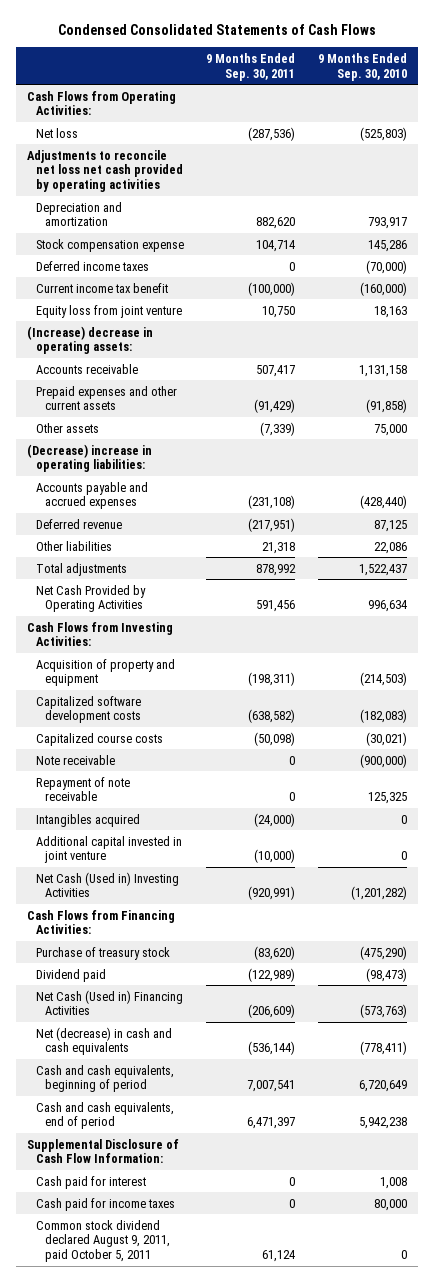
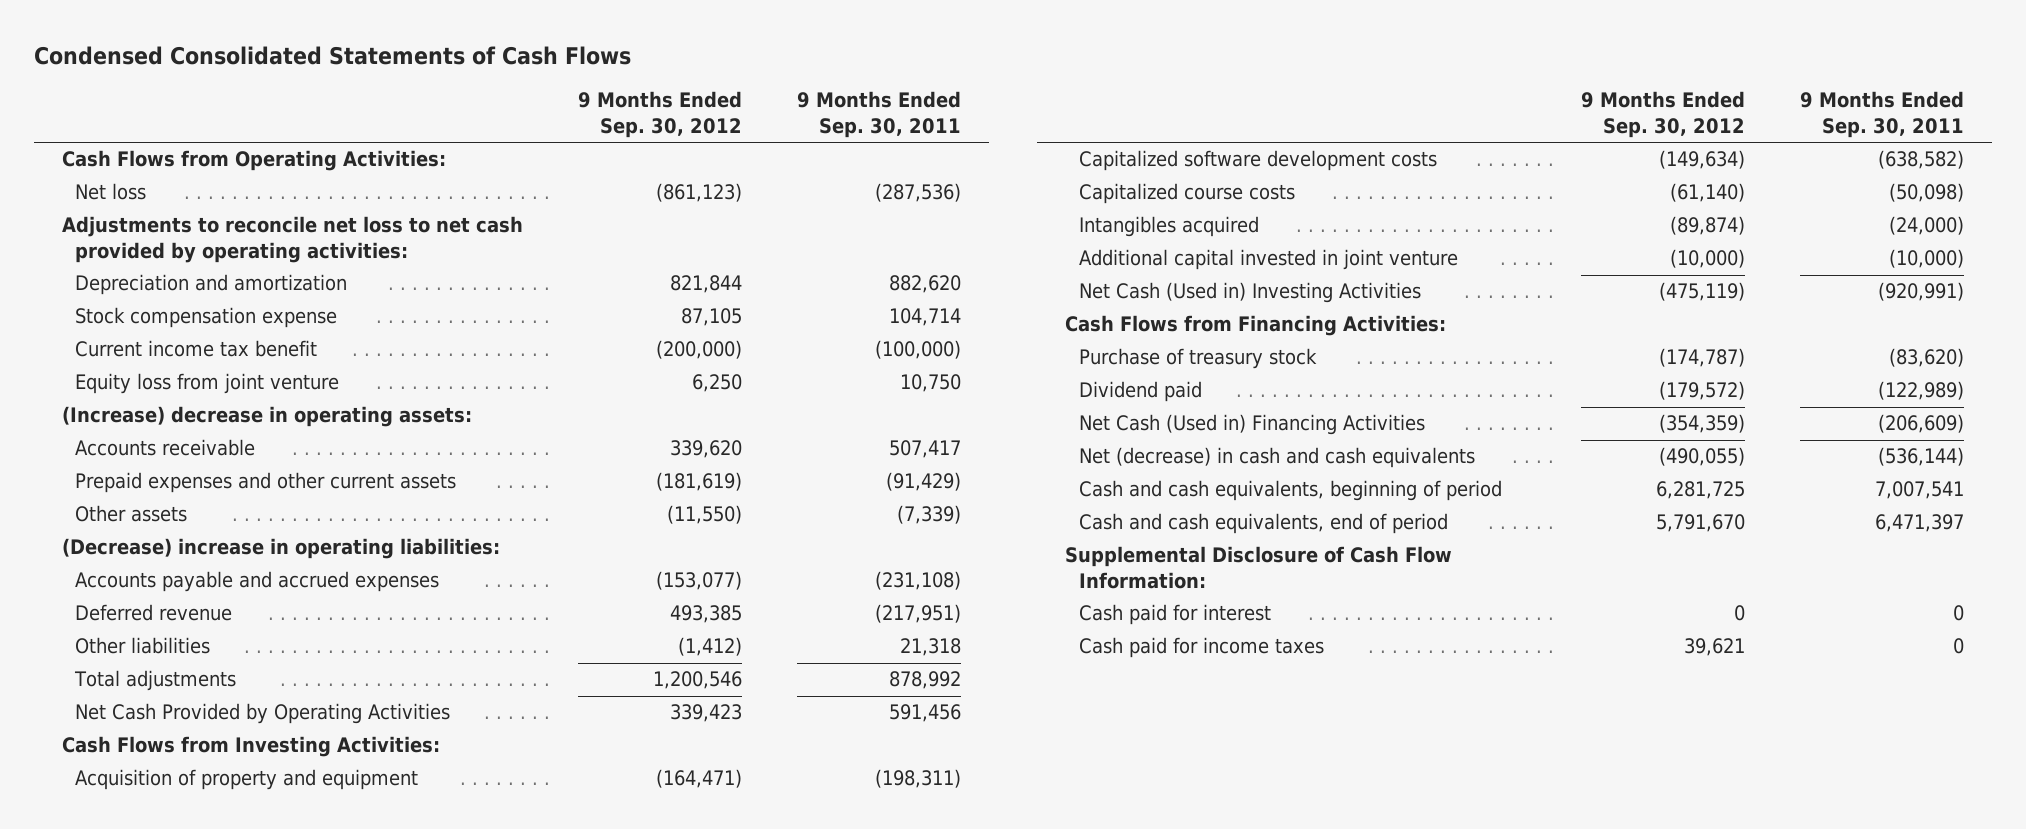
[317,52,407,81] 9 Months Ended Sep. 30, 2010 -> none
none -> [577,91,742,138] 9 Months Ended Sep. 30, 2012
[26,149,184,193] Adjustments to reconcile net loss net cash provided by operating activities -> [61,216,523,263] Adjustments to reconcile net loss to net cash provided by operating activities:
[36,260,150,271] Deferred income taxes -> none
[36,754,116,765] Note receivable -> none
[36,776,131,802] Repayment of note receivable -> none
[36,1219,171,1263] Common stock dividend declared August 9, 2011, paid October 5, 2011 -> none

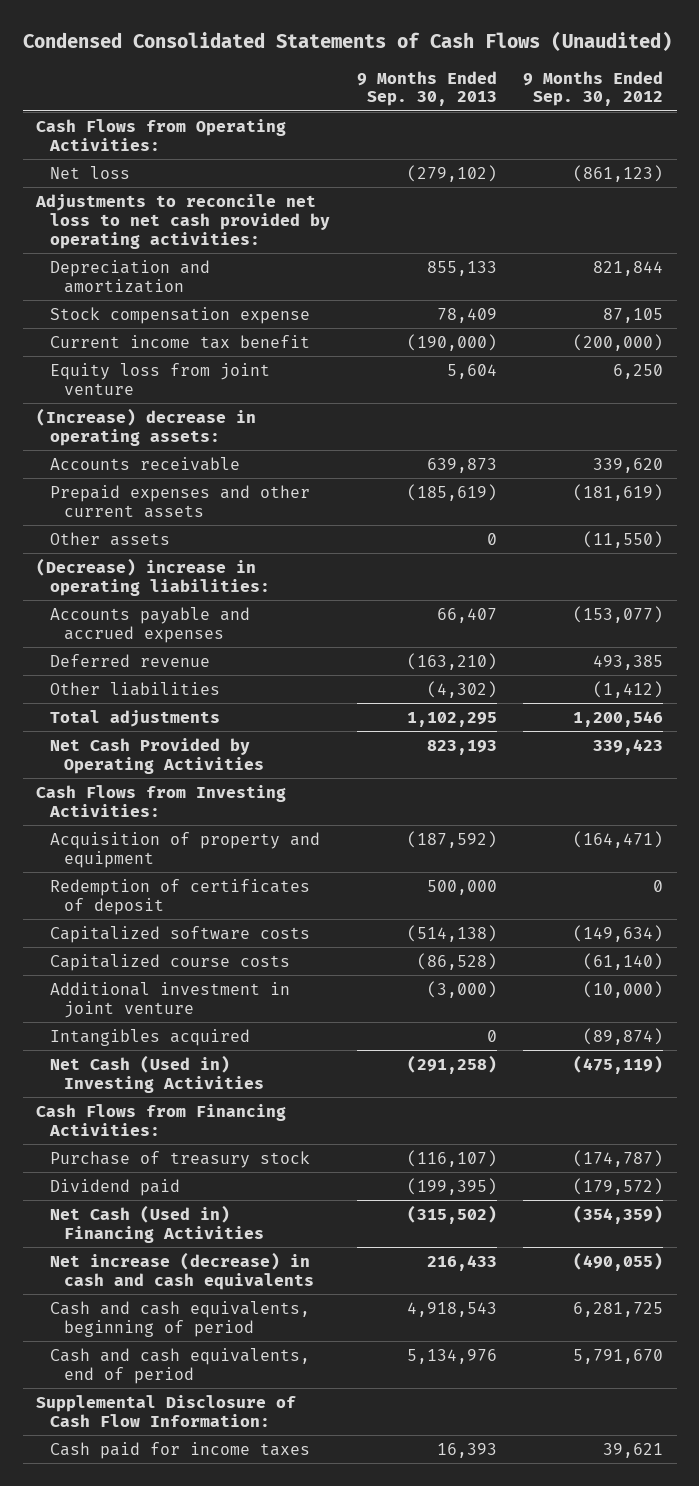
[34,46,632,66] Condensed Consolidated Statements of Cash Flows -> [22,30,672,51] Condensed Consolidated Statements of Cash Flows (Unaudited)
[796,91,961,138] 9 Months Ended Sep. 30, 2011 -> none
none -> [356,70,497,107] 9 Months Ended Sep. 30, 2013
none -> [49,878,310,915] Redemption of certificates of deposit
[1078,150,1437,172] Capitalized software development costs -> [49,925,310,943] Capitalized software costs
none -> [49,981,290,1018] Additional investment in joint venture
[1078,249,1458,271] Additional capital invested in joint venture -> none
[1078,447,1475,469] Net (decrease) in cash and cash equivalents -> [49,1251,314,1290] Net increase (decrease) in cash and cash equivalents
[1078,604,1271,626] Cash paid for interest -> none

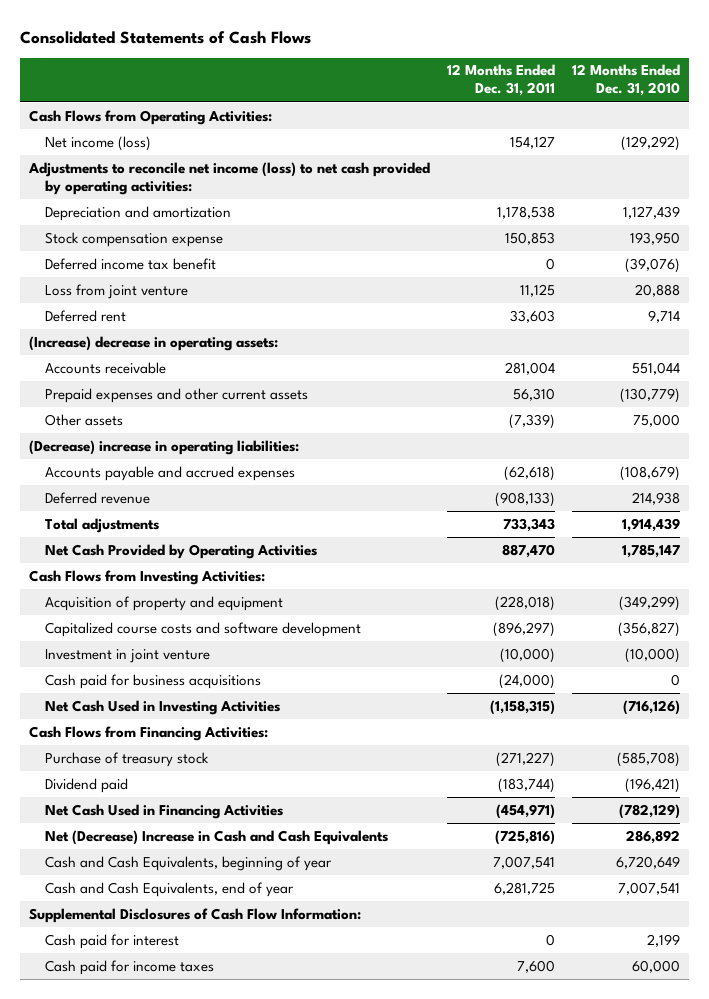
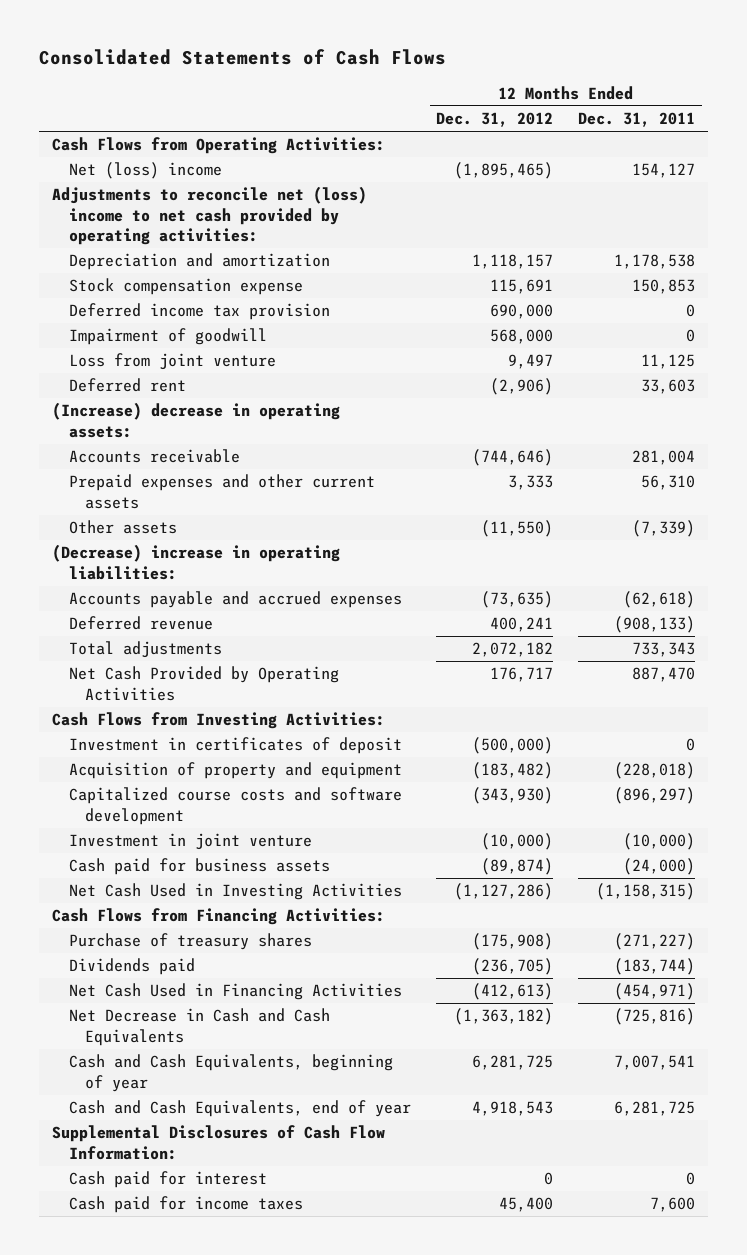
[572,64,681,97] 12 Months Ended Dec. 31, 2010 -> none
none -> [435,112,553,128] Dec. 31, 2012
[45,135,152,151] Net income (loss) -> [68,162,222,180] Net (loss) income
[27,161,430,195] Adjustments to reconcile net income (loss) to net cash provided by operating activities: -> [52,186,368,246] Adjustments to reconcile net (loss) income to net cash provided by operating activities:
[45,257,217,270] Deferred income tax benefit -> [68,303,330,321] Deferred income tax provision
none -> [68,328,267,346] Impairment of goodwill
none -> [68,737,402,755] Investment in certificates of deposit
[45,673,262,689] Cash paid for business acquisitions -> [68,858,330,876] Cash paid for business assets
[45,751,210,767] Purchase of treasury stock -> [68,933,312,951] Purchase of treasury shares
[45,777,129,793] Dividend paid -> [68,958,195,976] Dividends paid
[45,829,389,845] Net (Decrease) Increase in Cash and Cash Equivalents -> [68,1008,330,1046] Net Decrease in Cash and Cash Equivalents

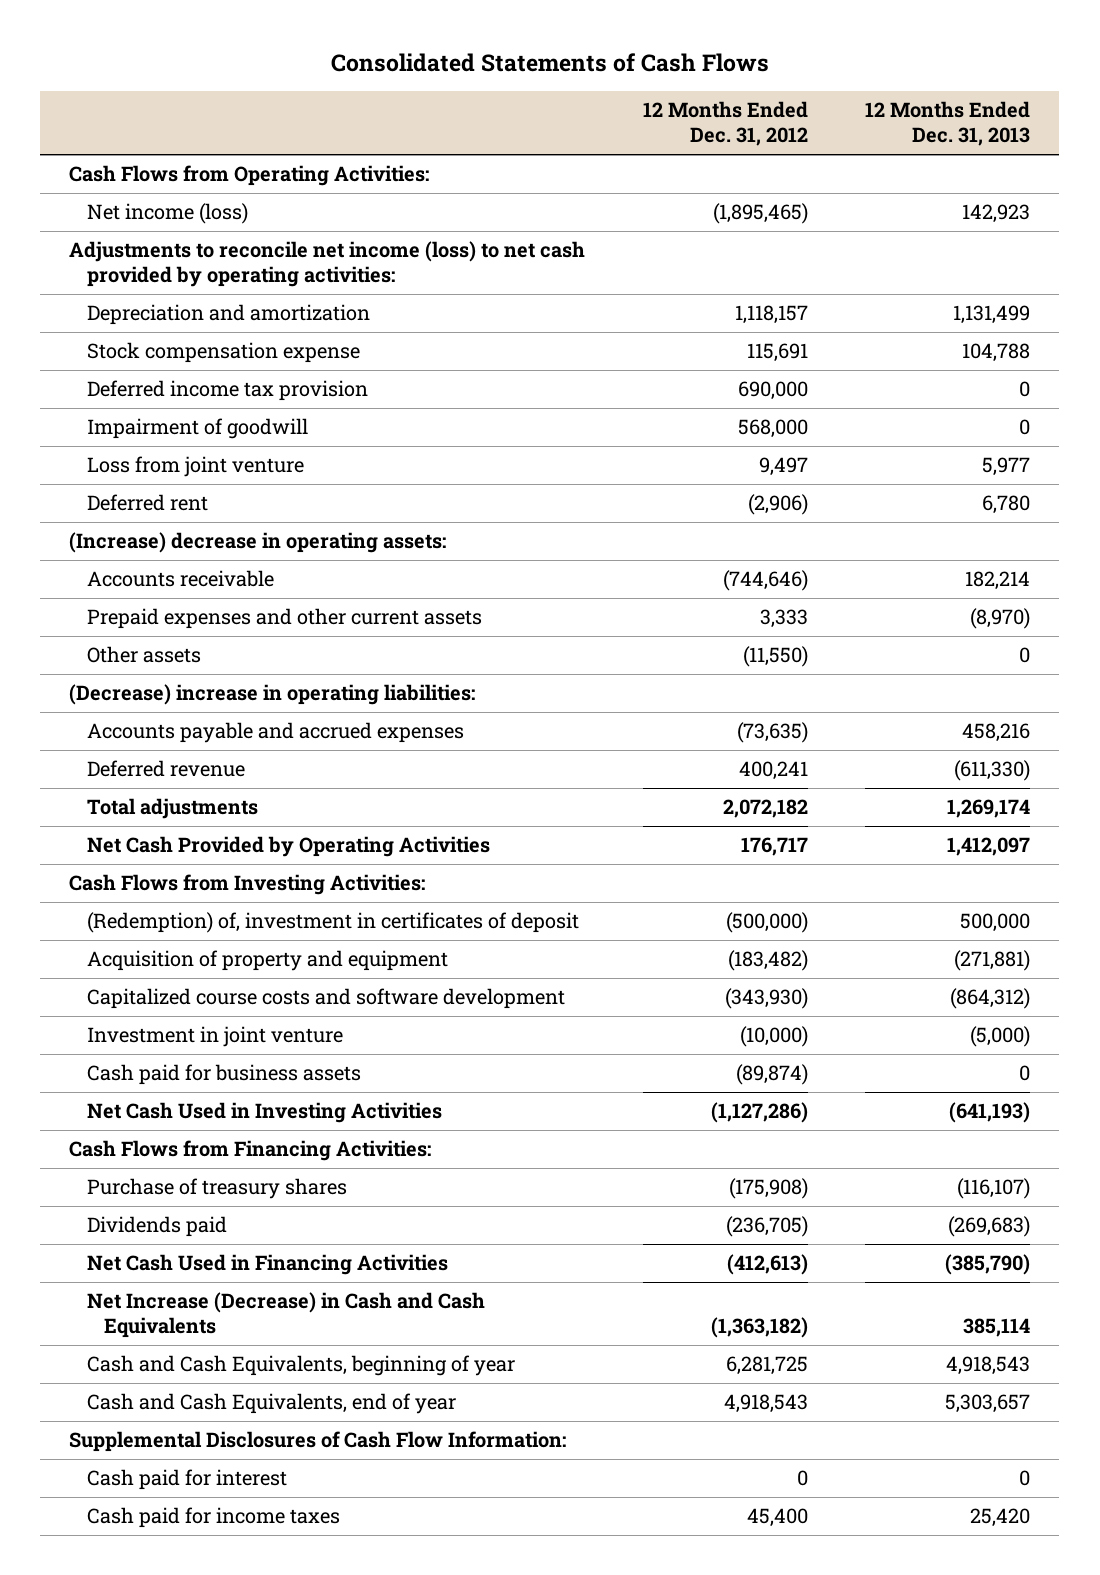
[578,112,696,128] Dec. 31, 2011 -> none
none -> [865,101,1031,147] 12 Months Ended Dec. 31, 2013
[68,162,222,180] Net (loss) income -> [86,203,248,225] Net income (loss)
[52,186,368,246] Adjustments to reconcile net (loss) income to net cash provided by operating activities: -> [69,241,586,288] Adjustments to reconcile net income (loss) to net cash provided by operating activities:
[68,737,402,755] Investment in certificates of deposit -> [86,912,579,934] (Redemption) of, investment in certificates of deposit
[68,1008,330,1046] Net Decrease in Cash and Cash Equivalents -> [86,1292,485,1339] Net Increase (Decrease) in Cash and Cash Equivalents

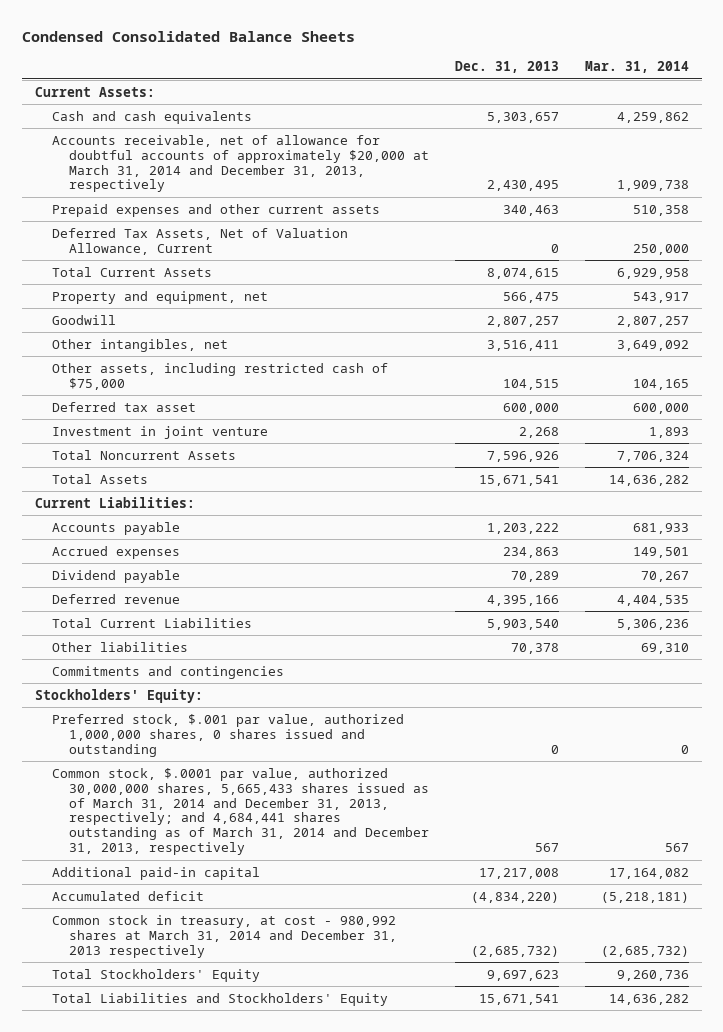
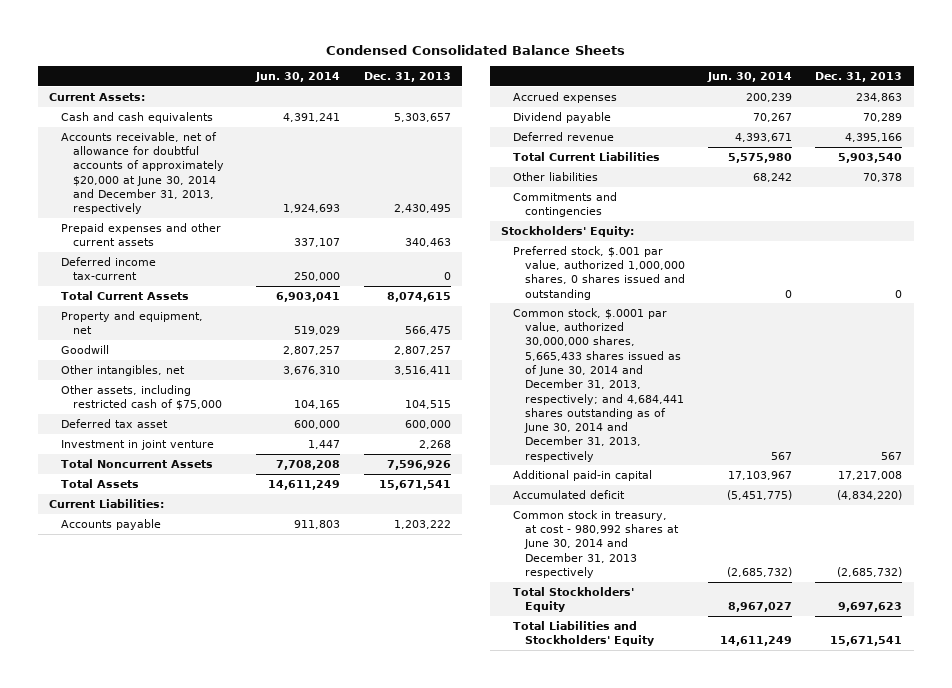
[584,61,689,74] Mar. 31, 2014 -> none
none -> [255,71,341,82] Jun. 30, 2014
[51,134,429,193] Accounts receivable, net of allowance for doubtful accounts of approximately $20,000 at March 31, 2014 and December 31, 2013, respectively -> [61,131,225,215] Accounts receivable, net of allowance for doubtful accounts of approximately $20,000 at June 30, 2014 and December 31, 2013, respectively
[51,227,348,255] Deferred Tax Assets, Net of Valuation Allowance, Current -> [61,256,157,281] Deferred income tax-current
[51,767,429,856] Common stock, $.0001 par value, authorized 30,000,000 shares, 5,665,433 shares issued as of March 31, 2014 and December 31, 2013, respectively; and 4,684,441 shares outstanding as of March 31, 2014 and December 31, 2013, respectively -> [513,307,685,462] Common stock, $.0001 par value, authorized 30,000,000 shares, 5,665,433 shares issued as of June 30, 2014 and December 31, 2013, respectively; and 4,684,441 shares outstanding as of June 30, 2014 and December 31, 2013, respectively
[51,914,397,958] Common stock in treasury, at cost - 980,992 shares at March 31, 2014 and December 31, 2013 respectively -> [513,509,680,578] Common stock in treasury, at cost - 980,992 shares at June 30, 2014 and December 31, 2013 respectively

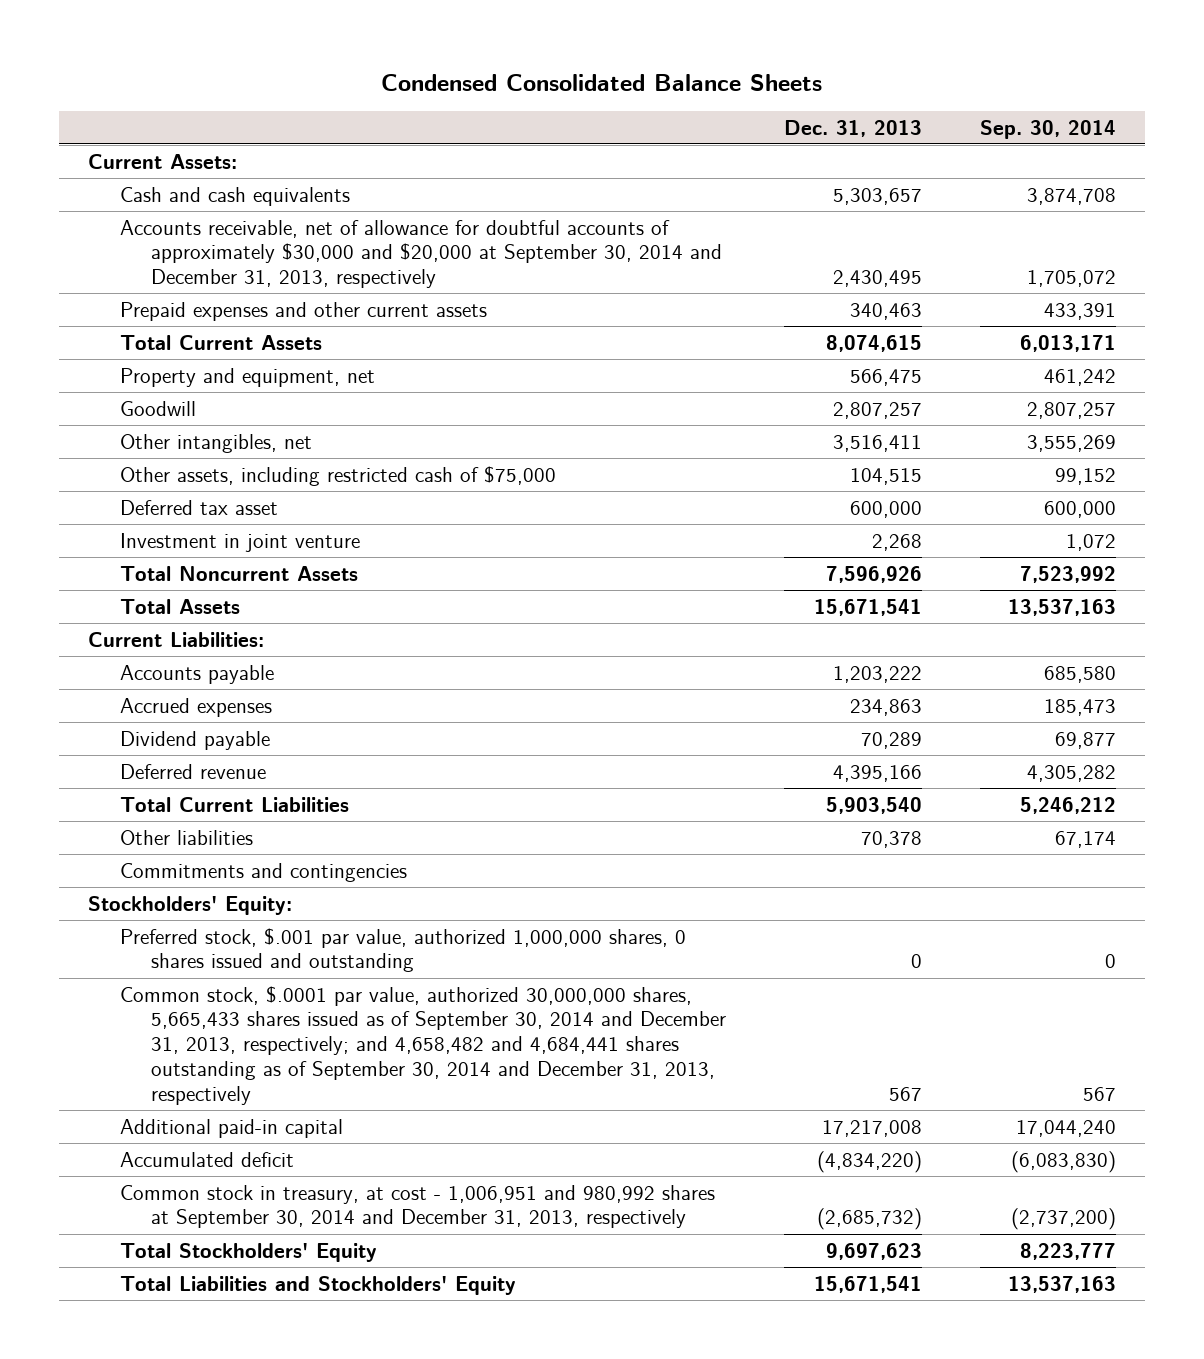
[255,71,341,82] Jun. 30, 2014 -> none
none -> [979,119,1116,139] Sep. 30, 2014
[61,131,225,215] Accounts receivable, net of allowance for doubtful accounts of approximately $20,000 at June 30, 2014 and December 31, 2013, respectively -> [119,219,723,289] Accounts receivable, net of allowance for doubtful accounts of approximately $30,000 and $20,000 at September 30, 2014 and December 31, 2013, respectively
[61,256,157,281] Deferred income tax-current -> none
[513,307,685,462] Common stock, $.0001 par value, authorized 30,000,000 shares, 5,665,433 shares issued as of June 30, 2014 and December 31, 2013, respectively; and 4,684,441 shares outstanding as of June 30, 2014 and December 31, 2013, respectively -> [119,985,727,1105] Common stock, $.0001 par value, authorized 30,000,000 shares, 5,665,433 shares issued as of September 30, 2014 and December 31, 2013, respectively; and 4,658,482 and 4,684,441 shares outstanding as of September 30, 2014 and December 31, 2013, respectively
[513,509,680,578] Common stock in treasury, at cost - 980,992 shares at June 30, 2014 and December 31, 2013 respectively -> [119,1184,715,1229] Common stock in treasury, at cost - 1,006,951 and 980,992 shares at September 30, 2014 and December 31, 2013, respectively

